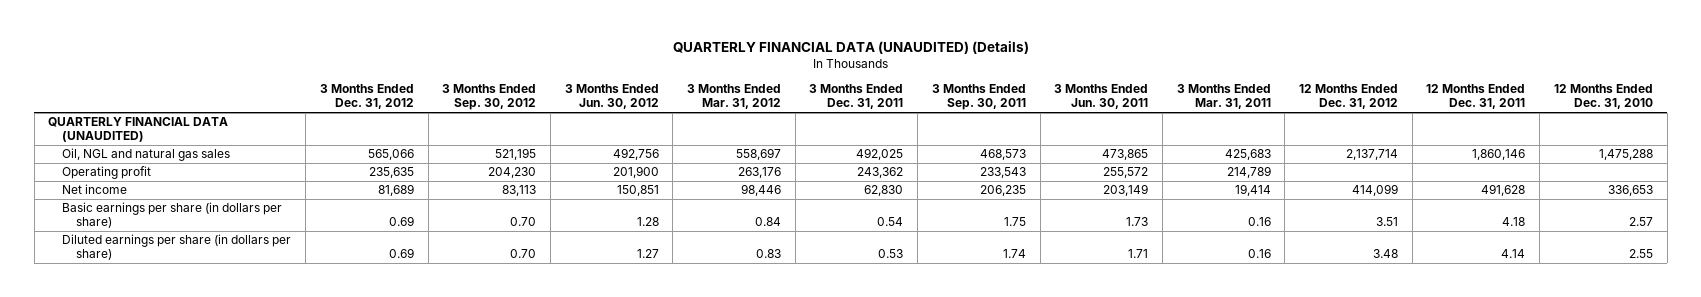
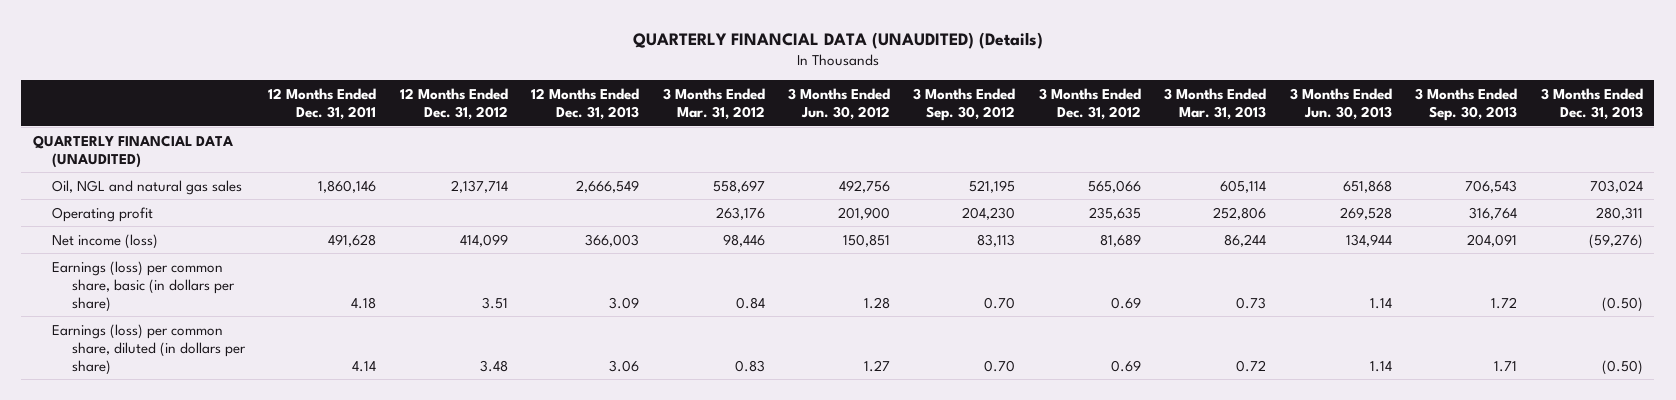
[809,84,904,110] 3 Months Ended Dec. 31, 2011 -> none
[931,84,1026,111] 3 Months Ended Sep. 30, 2011 -> none
[1054,84,1149,110] 3 Months Ended Jun. 30, 2011 -> none
[1176,84,1271,110] 3 Months Ended Mar. 31, 2011 -> none
[1553,84,1653,110] 12 Months Ended Dec. 31, 2010 -> none
none -> [531,88,640,121] 12 Months Ended Dec. 31, 2013
none -> [1164,88,1267,121] 3 Months Ended Mar. 31, 2013
none -> [1289,88,1392,121] 3 Months Ended Jun. 30, 2013
none -> [1415,88,1518,122] 3 Months Ended Sep. 30, 2013
none -> [1540,88,1643,121] 3 Months Ended Dec. 31, 2013
[62,184,128,195] Net income -> [52,233,159,249] Net income (loss)
[62,202,283,229] Basic earnings per share (in dollars per share) -> [52,260,235,312] Earnings (loss) per common share, basic (in dollars per share)
[62,234,292,261] Diluted earnings per share (in dollars per share) -> [52,323,246,375] Earnings (loss) per common share, diluted (in dollars per share)

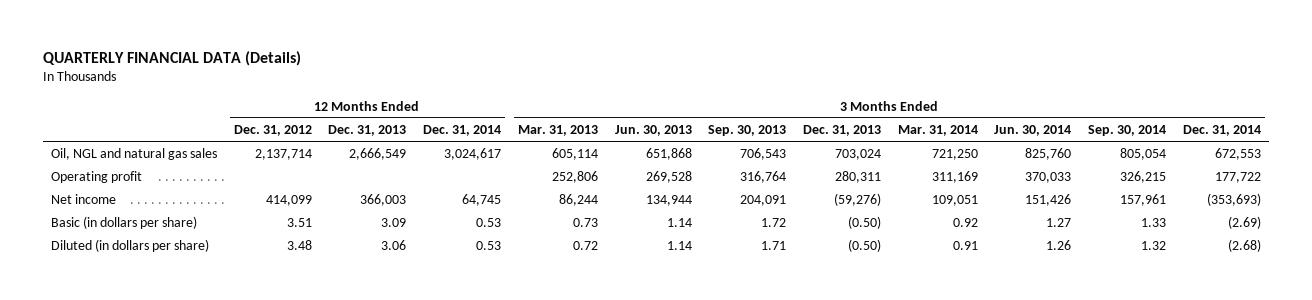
[632,31,1043,49] QUARTERLY FINANCIAL DATA (UNAUDITED) (Details) -> [42,51,301,67] QUARTERLY FINANCIAL DATA (Details)
[268,88,377,121] 12 Months Ended Dec. 31, 2011 -> none
[662,88,765,121] 3 Months Ended Mar. 31, 2012 -> none
[787,88,890,121] 3 Months Ended Jun. 30, 2012 -> none
[913,88,1016,122] 3 Months Ended Sep. 30, 2012 -> none
[1038,88,1141,121] 3 Months Ended Dec. 31, 2012 -> none
none -> [423,124,502,136] Dec. 31, 2014
none -> [897,124,978,136] Mar. 31, 2014
none -> [994,124,1072,136] Jun. 30, 2014
none -> [1087,124,1166,136] Sep. 30, 2014
none -> [1182,124,1261,136] Dec. 31, 2014
[32,134,233,168] QUARTERLY FINANCIAL DATA (UNAUDITED) -> none
[52,233,159,249] Net income (loss) -> [51,193,117,204] Net income
[52,260,235,312] Earnings (loss) per common share, basic (in dollars per share) -> [51,215,198,229] Basic (in dollars per share)
[52,323,246,375] Earnings (loss) per common share, diluted (in dollars per share) -> [51,238,210,252] Diluted (in dollars per share)

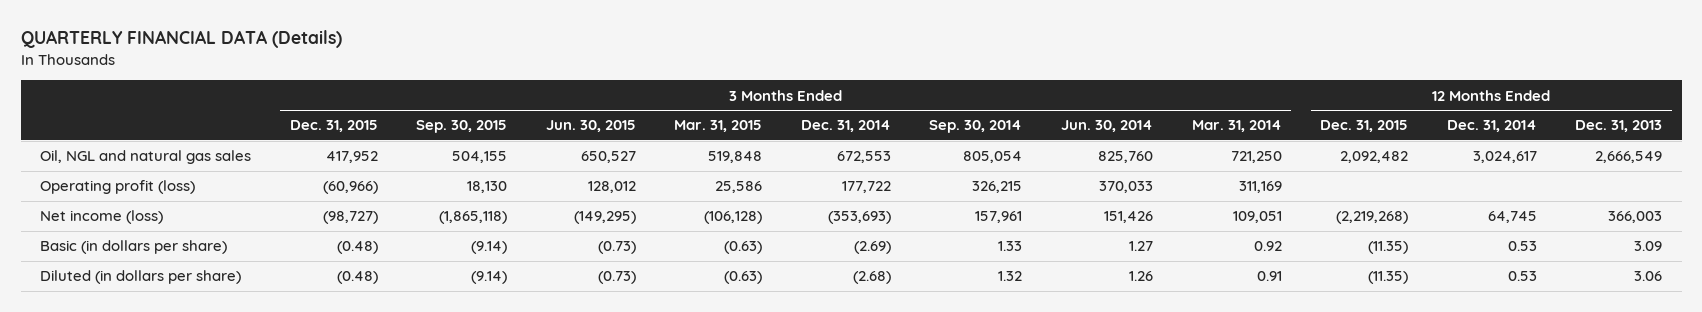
[233,124,312,136] Dec. 31, 2012 -> none
[517,124,598,136] Mar. 31, 2013 -> none
[614,124,692,136] Jun. 30, 2013 -> none
[708,124,787,136] Sep. 30, 2013 -> none
[802,124,881,136] Dec. 31, 2013 -> none
none -> [289,120,378,133] Dec. 31, 2015
none -> [416,120,508,134] Sep. 30, 2015
none -> [545,120,636,133] Jun. 30, 2015
none -> [674,120,763,133] Mar. 31, 2015
none -> [1320,120,1409,133] Dec. 31, 2015
[51,170,143,183] Operating profit -> [39,180,195,195] Operating profit (loss)
[51,193,117,204] Net income -> [39,210,163,225] Net income (loss)

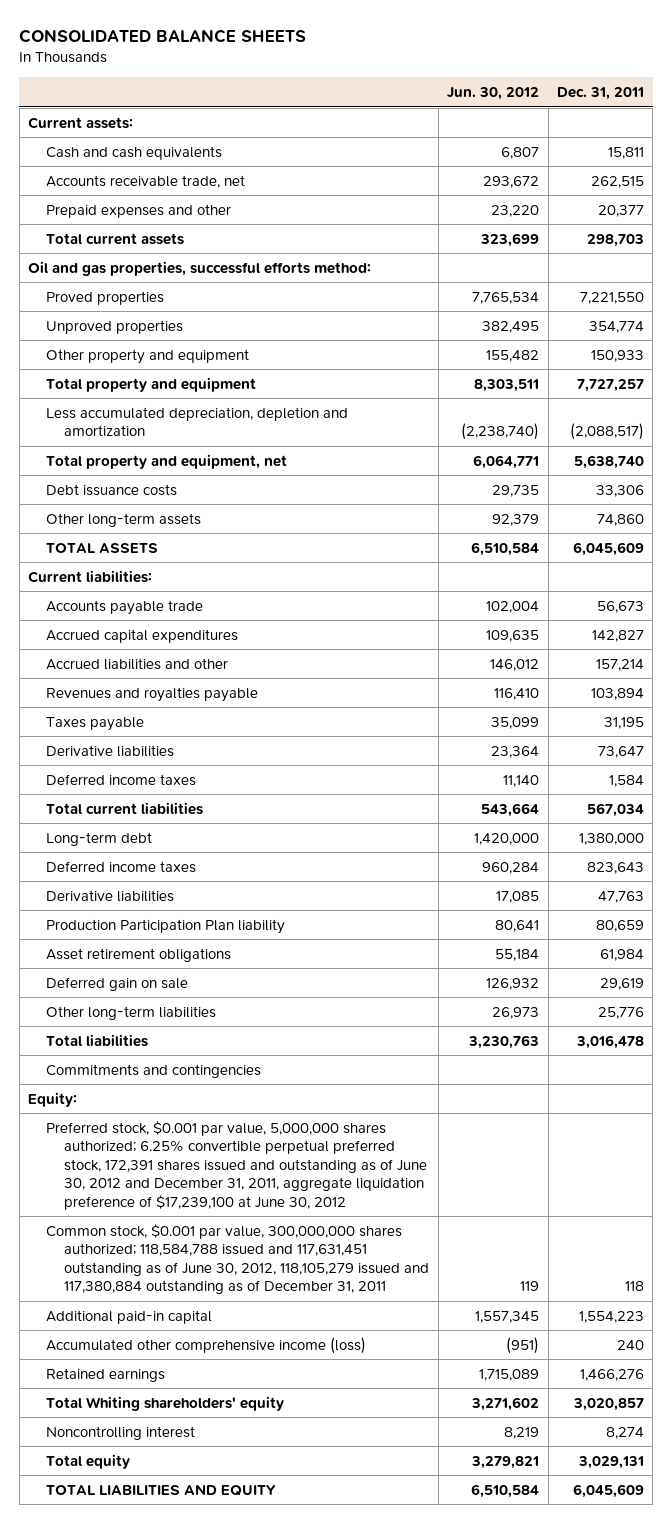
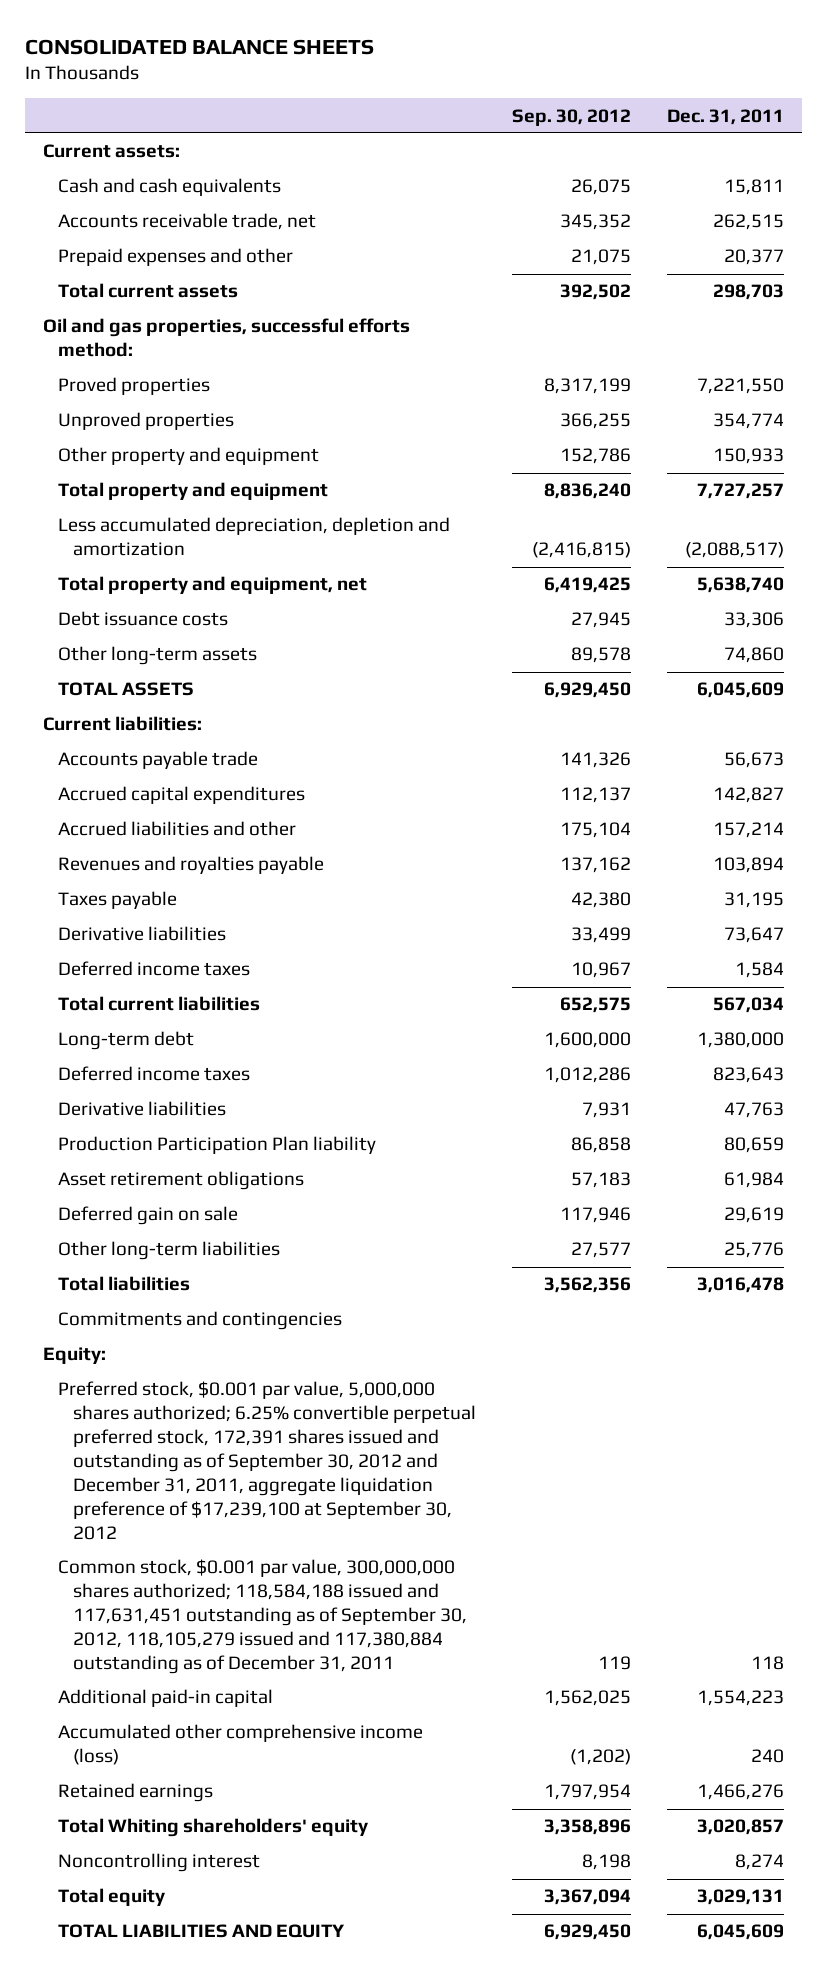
[447,87,540,101] Jun. 30, 2012 -> none
none -> [512,108,632,126] Sep. 30, 2012
[46,1120,428,1210] Preferred stock, $0.001 par value, 5,000,000 shares authorized; 6.25% convertible perpetual preferred stock, 172,391 shares issued and outstanding as of June 30, 2012 and December 31, 2011, aggregate liquidation preference of $17,239,100 at June 30, 2012 -> [57,1381,476,1541] Preferred stock, $0.001 par value, 5,000,000 shares authorized; 6.25% convertible perpetual preferred stock, 172,391 shares issued and outstanding as of September 30, 2012 and December 31, 2011, aggregate liquidation preference of $17,239,100 at September 30, 2012
[46,1223,430,1295] Common stock, $0.001 par value, 300,000,000 shares authorized; 118,584,788 issued and 117,631,451 outstanding as of June 30, 2012, 118,105,279 issued and 117,380,884 outstanding as of December 31, 2011 -> [57,1559,467,1675] Common stock, $0.001 par value, 300,000,000 shares authorized; 118,584,188 issued and 117,631,451 outstanding as of September 30, 2012, 118,105,279 issued and 117,380,884 outstanding as of December 31, 2011

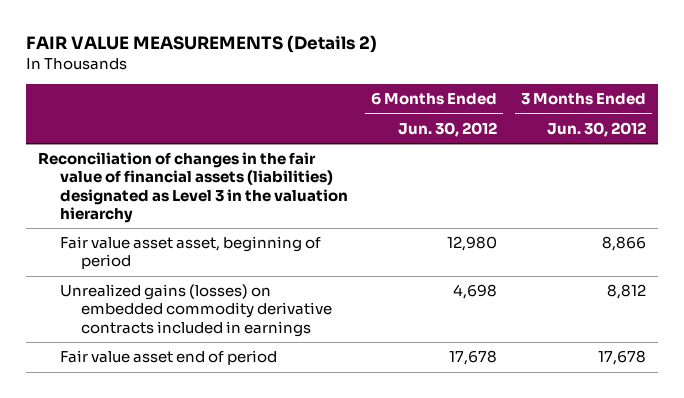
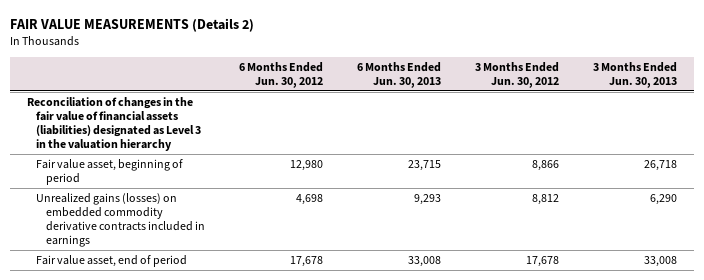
none -> [356,62,441,89] 6 Months Ended Jun. 30, 2013
none -> [592,62,677,89] 3 Months Ended Jun. 30, 2013
[59,236,321,270] Fair value asset asset, beginning of period -> [36,158,184,185] Fair value asset, beginning of period
[59,350,277,366] Fair value asset end of period -> [36,254,188,267] Fair value asset, end of period

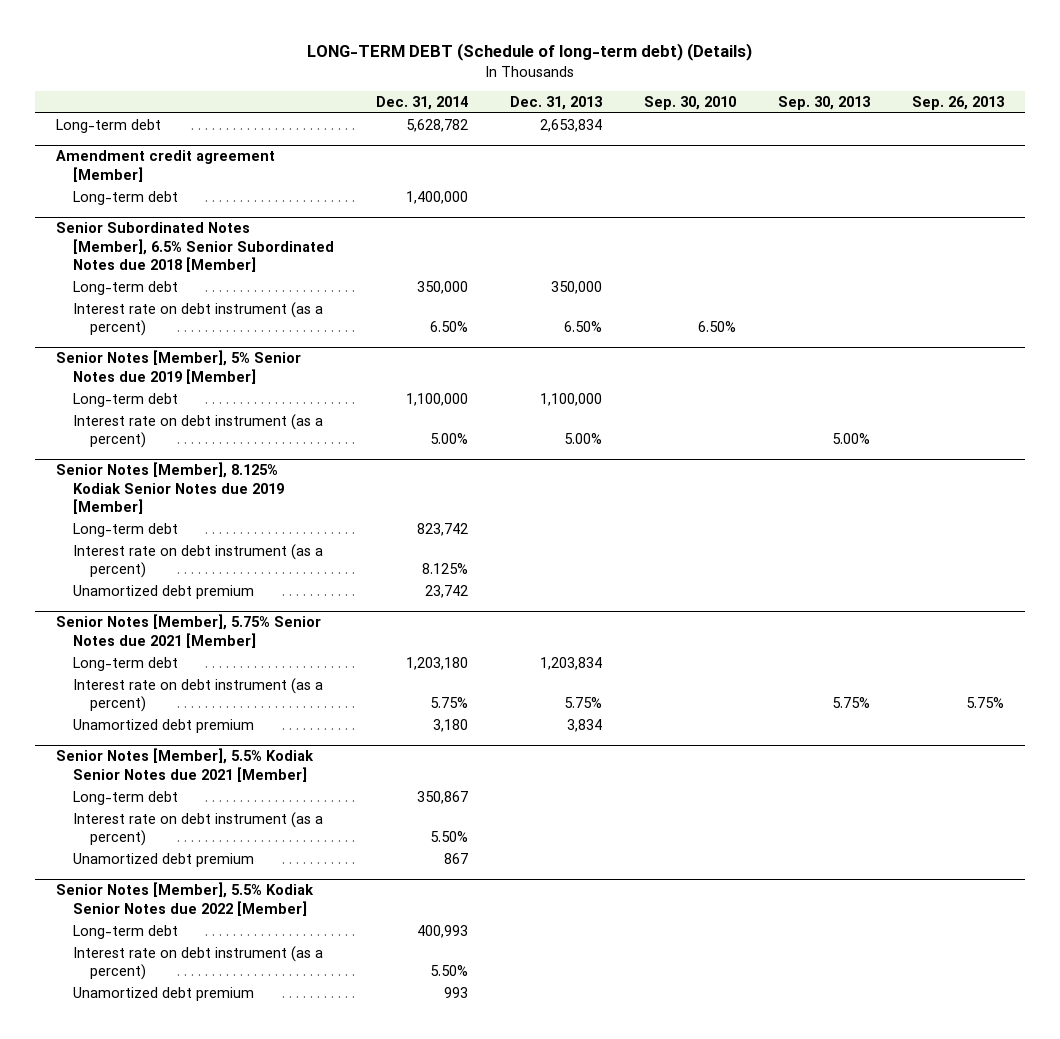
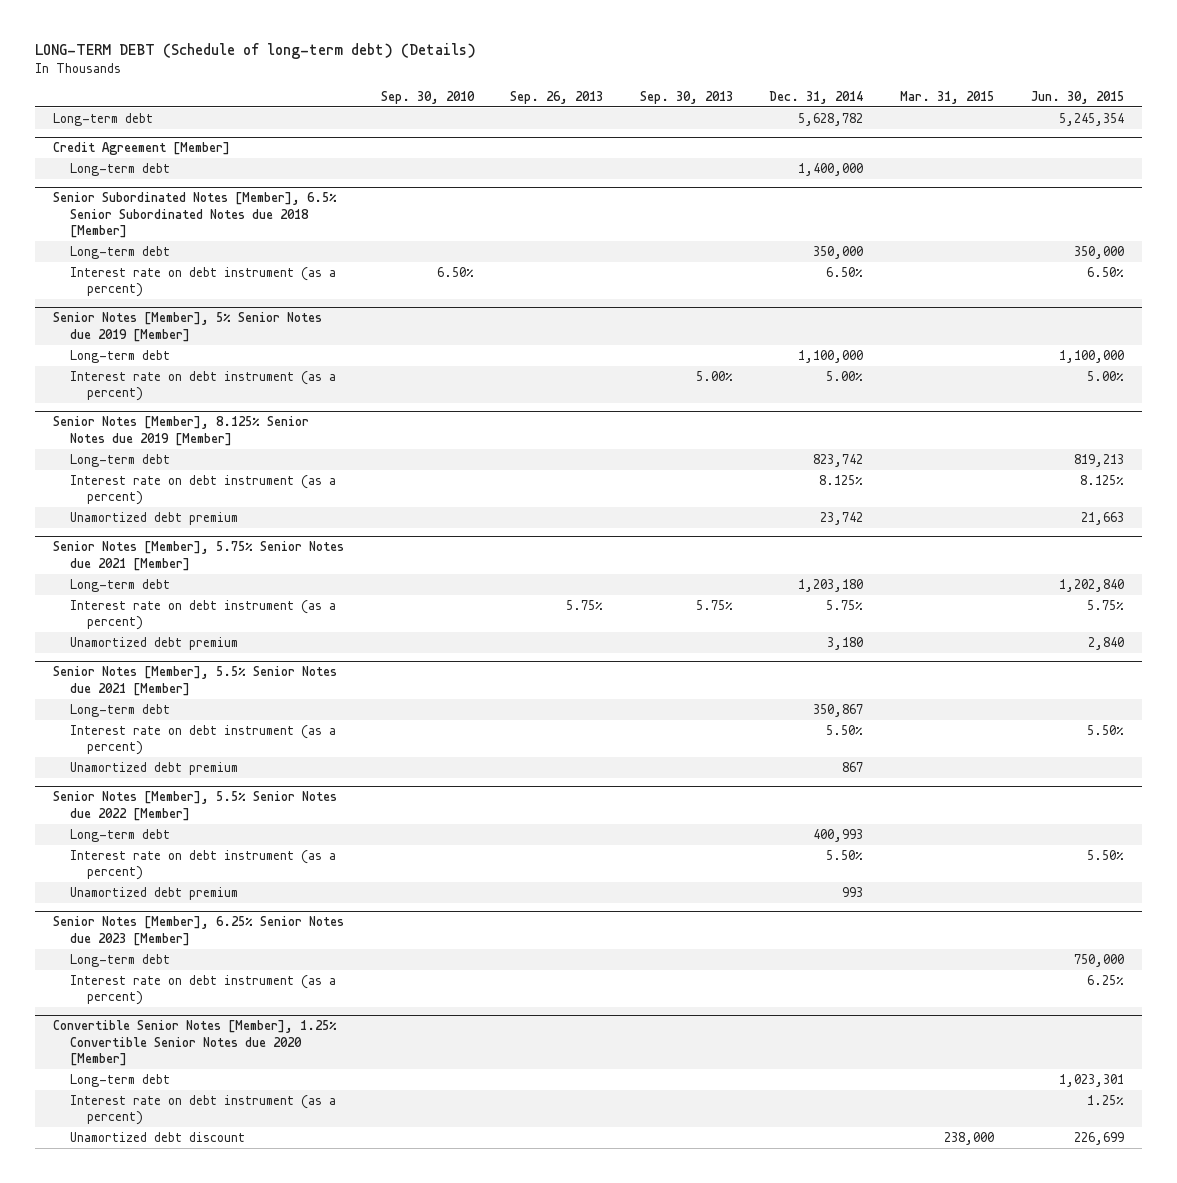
[509,96,602,111] Dec. 31, 2013 -> none
none -> [899,90,994,104] Mar. 31, 2015
none -> [1030,90,1124,104] Jun. 30, 2015
[56,150,276,182] Amendment credit agreement [Member] -> [53,142,231,156] Credit Agreement [Member]
[56,462,284,515] Senior Notes [Member], 8.125% Kodiak Senior Notes due 2019 [Member] -> [53,416,310,446] Senior Notes [Member], 8.125% Senior Notes due 2019 [Member]
[56,748,315,782] Senior Notes [Member], 5.5% Kodiak Senior Notes due 2021 [Member] -> [53,666,338,696] Senior Notes [Member], 5.5% Senior Notes due 2021 [Member]
[56,882,315,916] Senior Notes [Member], 5.5% Kodiak Senior Notes due 2022 [Member] -> [53,791,338,821] Senior Notes [Member], 5.5% Senior Notes due 2022 [Member]
none -> [53,916,345,946] Senior Notes [Member], 6.25% Senior Notes due 2023 [Member]
none -> [70,953,171,967] Long-term debt
none -> [70,974,337,1006] Interest rate on debt instrument (as a percent)
none -> [53,1020,338,1067] Convertible Senior Notes [Member], 1.25% Convertible Senior Notes due 2020 [Member]
none -> [70,1073,171,1087] Long-term debt
none -> [70,1094,337,1126] Interest rate on debt instrument (as a percent)
none -> [70,1131,246,1142] Unamortized debt discount

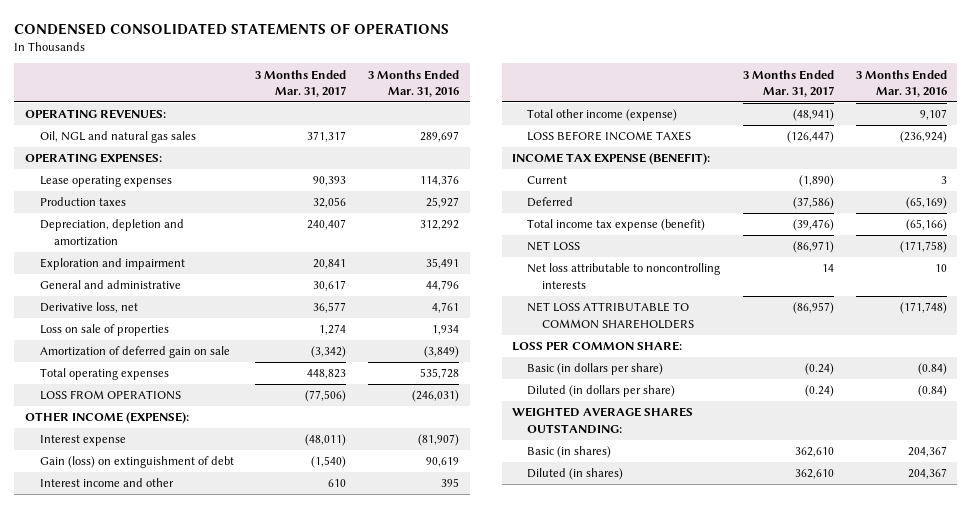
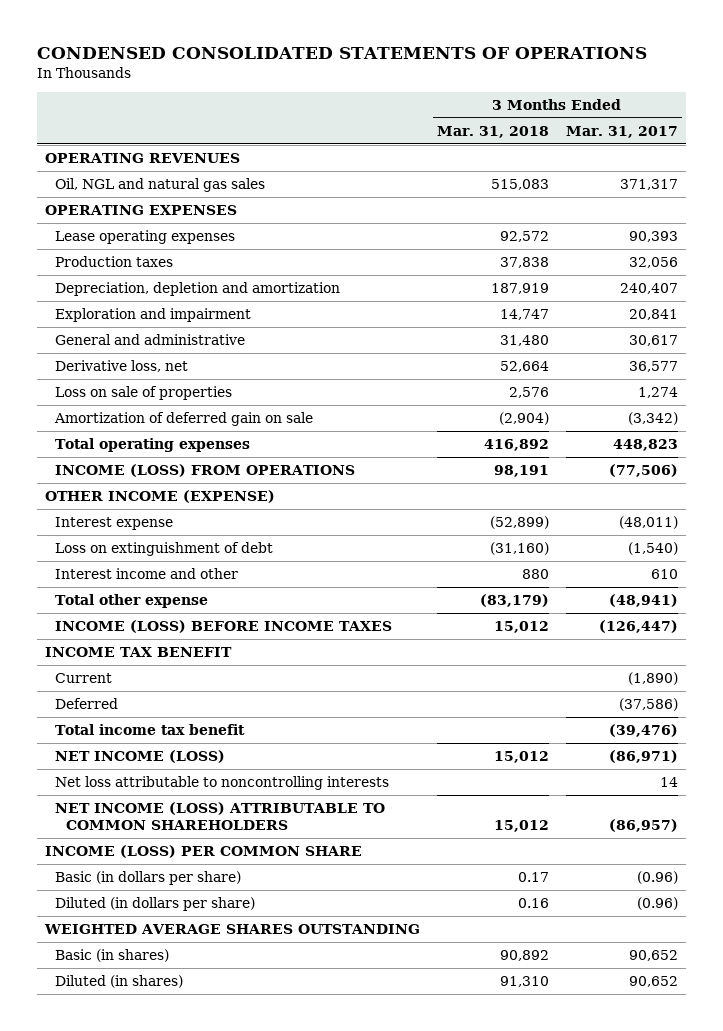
[368,69,460,97] 3 Months Ended Mar. 31, 2016 -> none
none -> [436,125,549,138] Mar. 31, 2018
[24,109,166,120] OPERATING REVENUES: -> [45,153,241,164] OPERATING REVENUES
[24,153,162,164] OPERATING EXPENSES: -> [45,205,238,216] OPERATING EXPENSES
[39,390,181,401] LOSS FROM OPERATIONS -> [55,464,356,478] INCOME (LOSS) FROM OPERATIONS
[24,412,189,425] OTHER INCOME (EXPENSE): -> [45,490,276,504] OTHER INCOME (EXPENSE)
[39,456,234,469] Gain (loss) on extinguishment of debt -> [55,542,274,557] Loss on extinguishment of debt
[527,109,678,122] Total other income (expense) -> [55,594,209,609] Total other expense
[527,131,692,142] LOSS BEFORE INCOME TAXES -> [55,620,393,634] INCOME (LOSS) BEFORE INCOME TAXES
[512,153,711,166] INCOME TAX EXPENSE (BENEFIT): -> [45,647,233,658] INCOME TAX BENEFIT
[527,219,706,232] Total income tax expense (benefit) -> [55,724,246,736] Total income tax benefit
[527,241,581,252] NET LOSS -> [55,750,226,764] NET INCOME (LOSS)
[527,302,694,329] NET LOSS ATTRIBUTABLE TO COMMON SHAREHOLDERS -> [55,802,386,831] NET INCOME (LOSS) ATTRIBUTABLE TO COMMON SHAREHOLDERS
[512,341,683,352] LOSS PER COMMON SHARE: -> [45,845,363,859] INCOME (LOSS) PER COMMON SHARE
[804,363,834,376] (0.24) -> [636,871,678,885] (0.96)
[804,385,834,398] (0.24) -> [636,897,678,911] (0.96)
[512,407,694,434] WEIGHTED AVERAGE SHARES OUTSTANDING: -> [44,924,421,935] WEIGHTED AVERAGE SHARES OUTSTANDING
[794,447,834,458] 362,610 -> [628,950,678,962] 90,652
[794,469,834,480] 362,610 -> [628,976,678,988] 90,652

